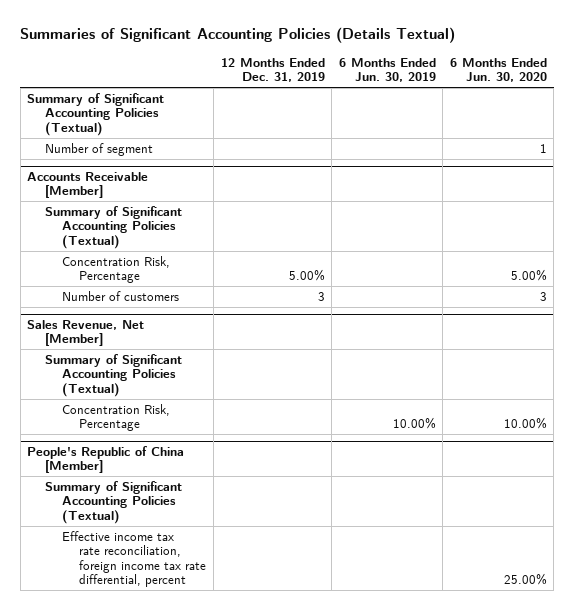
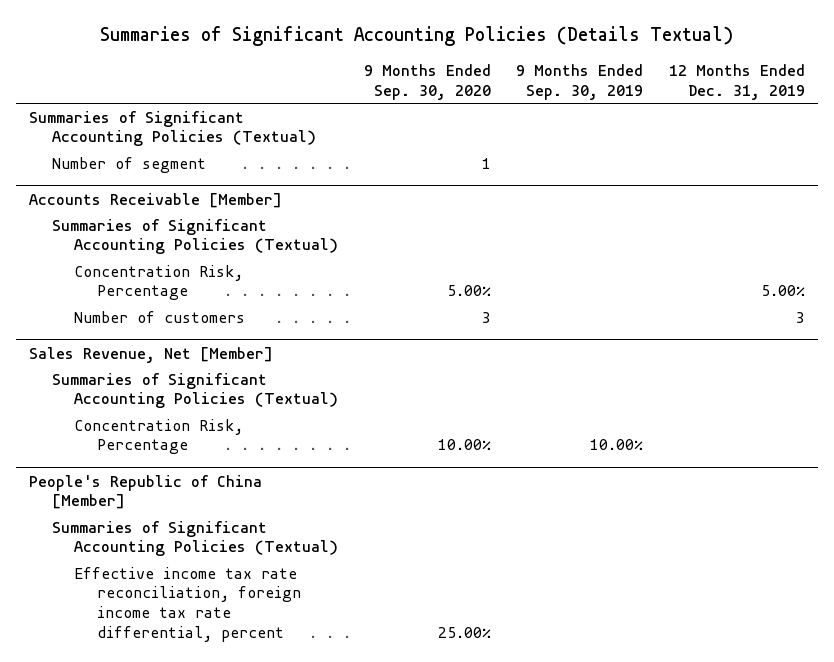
[338,57,436,83] 6 Months Ended Jun. 30, 2019 -> none
[449,57,547,83] 6 Months Ended Jun. 30, 2020 -> none
none -> [363,64,491,100] 9 Months Ended Sep. 30, 2020
none -> [516,64,644,100] 9 Months Ended Sep. 30, 2019
[27,92,165,136] Summary of Significant Accounting Policies (Textual) -> [28,110,316,147] Summaries of Significant Accounting Policies (Textual)
[44,205,182,249] Summary of Significant Accounting Policies (Textual) -> [51,218,339,255] Summaries of Significant Accounting Policies (Textual)
[44,353,182,397] Summary of Significant Accounting Policies (Textual) -> [51,372,339,409] Summaries of Significant Accounting Policies (Textual)
[44,480,182,524] Summary of Significant Accounting Policies (Textual) -> [51,520,339,557] Summaries of Significant Accounting Policies (Textual)

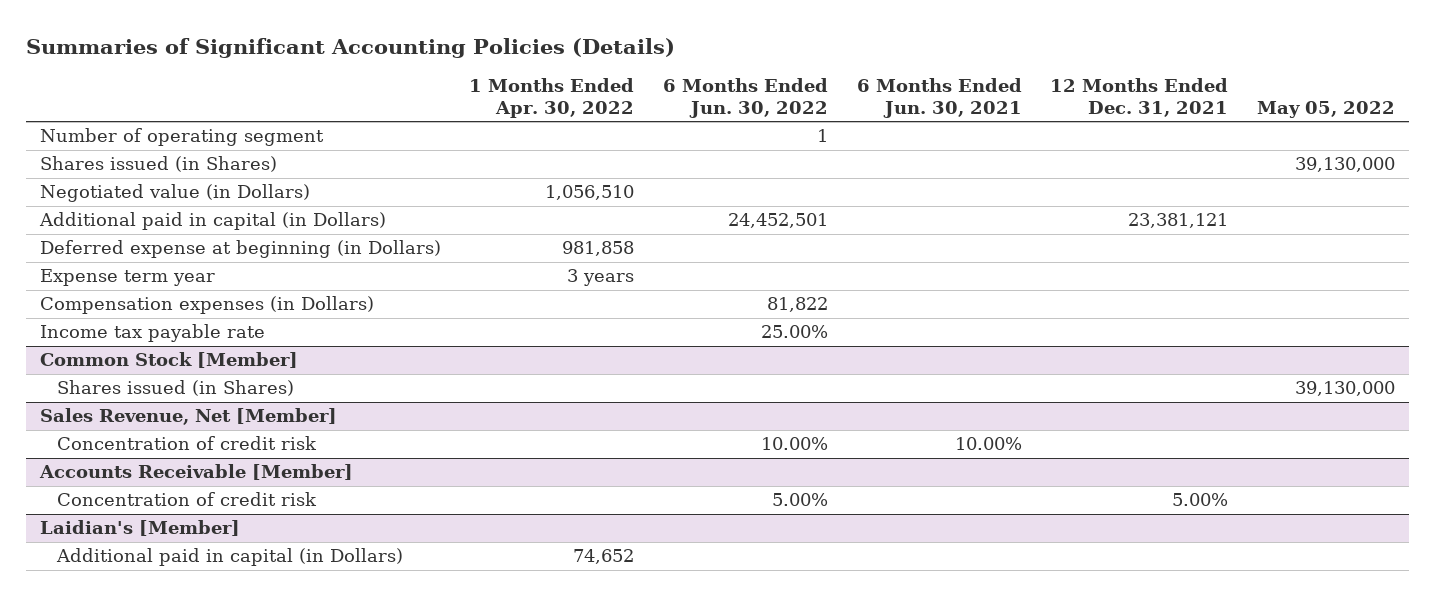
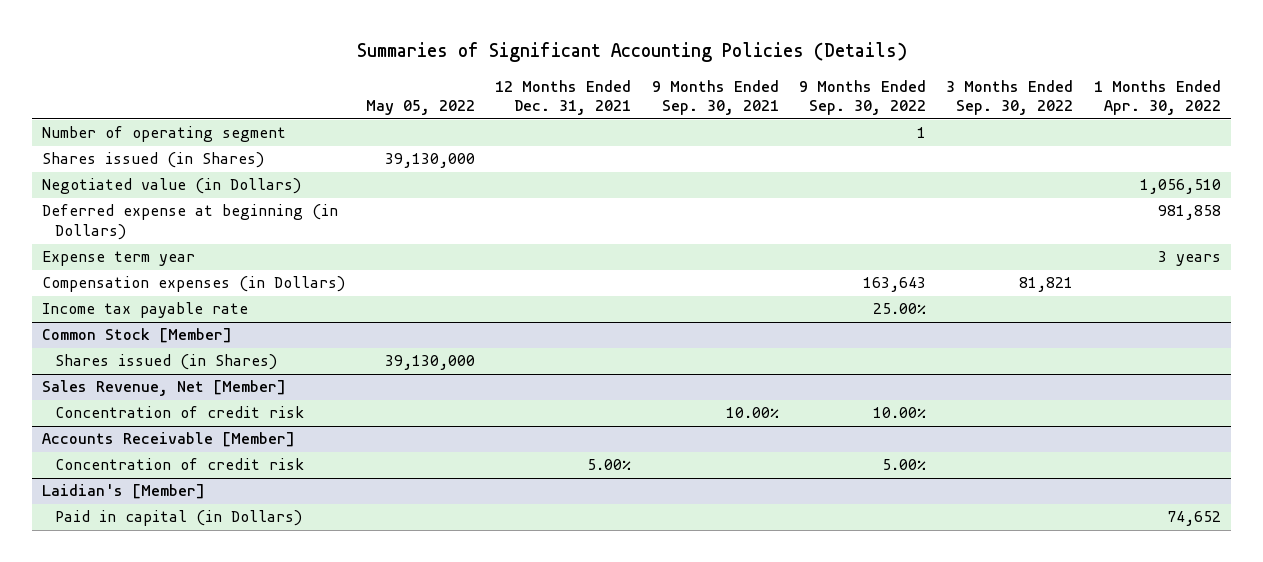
[662,78,828,118] 6 Months Ended Jun. 30, 2022 -> none
[856,78,1022,118] 6 Months Ended Jun. 30, 2021 -> none
none -> [651,79,779,116] 9 Months Ended Sep. 30, 2021
none -> [799,79,927,116] 9 Months Ended Sep. 30, 2022
none -> [946,79,1074,116] 3 Months Ended Sep. 30, 2022
[38,212,386,231] Additional paid in capital (in Dollars) -> none
[56,548,404,567] Additional paid in capital (in Dollars) -> [54,510,302,527] Paid in capital (in Dollars)

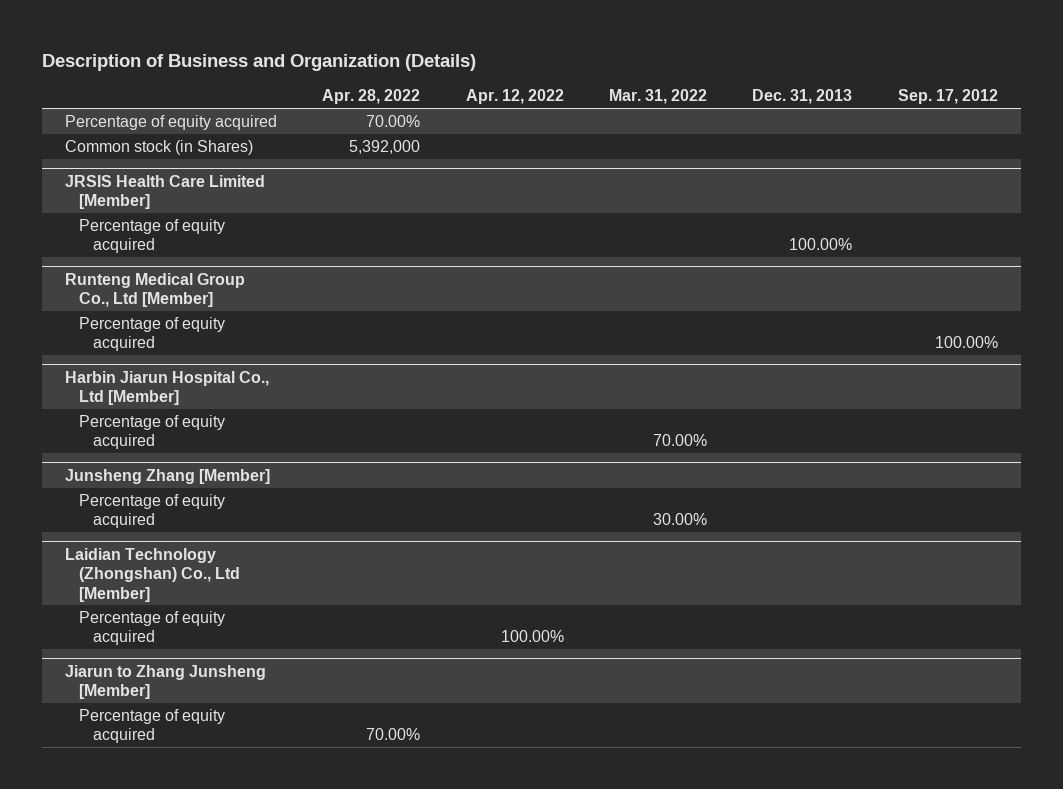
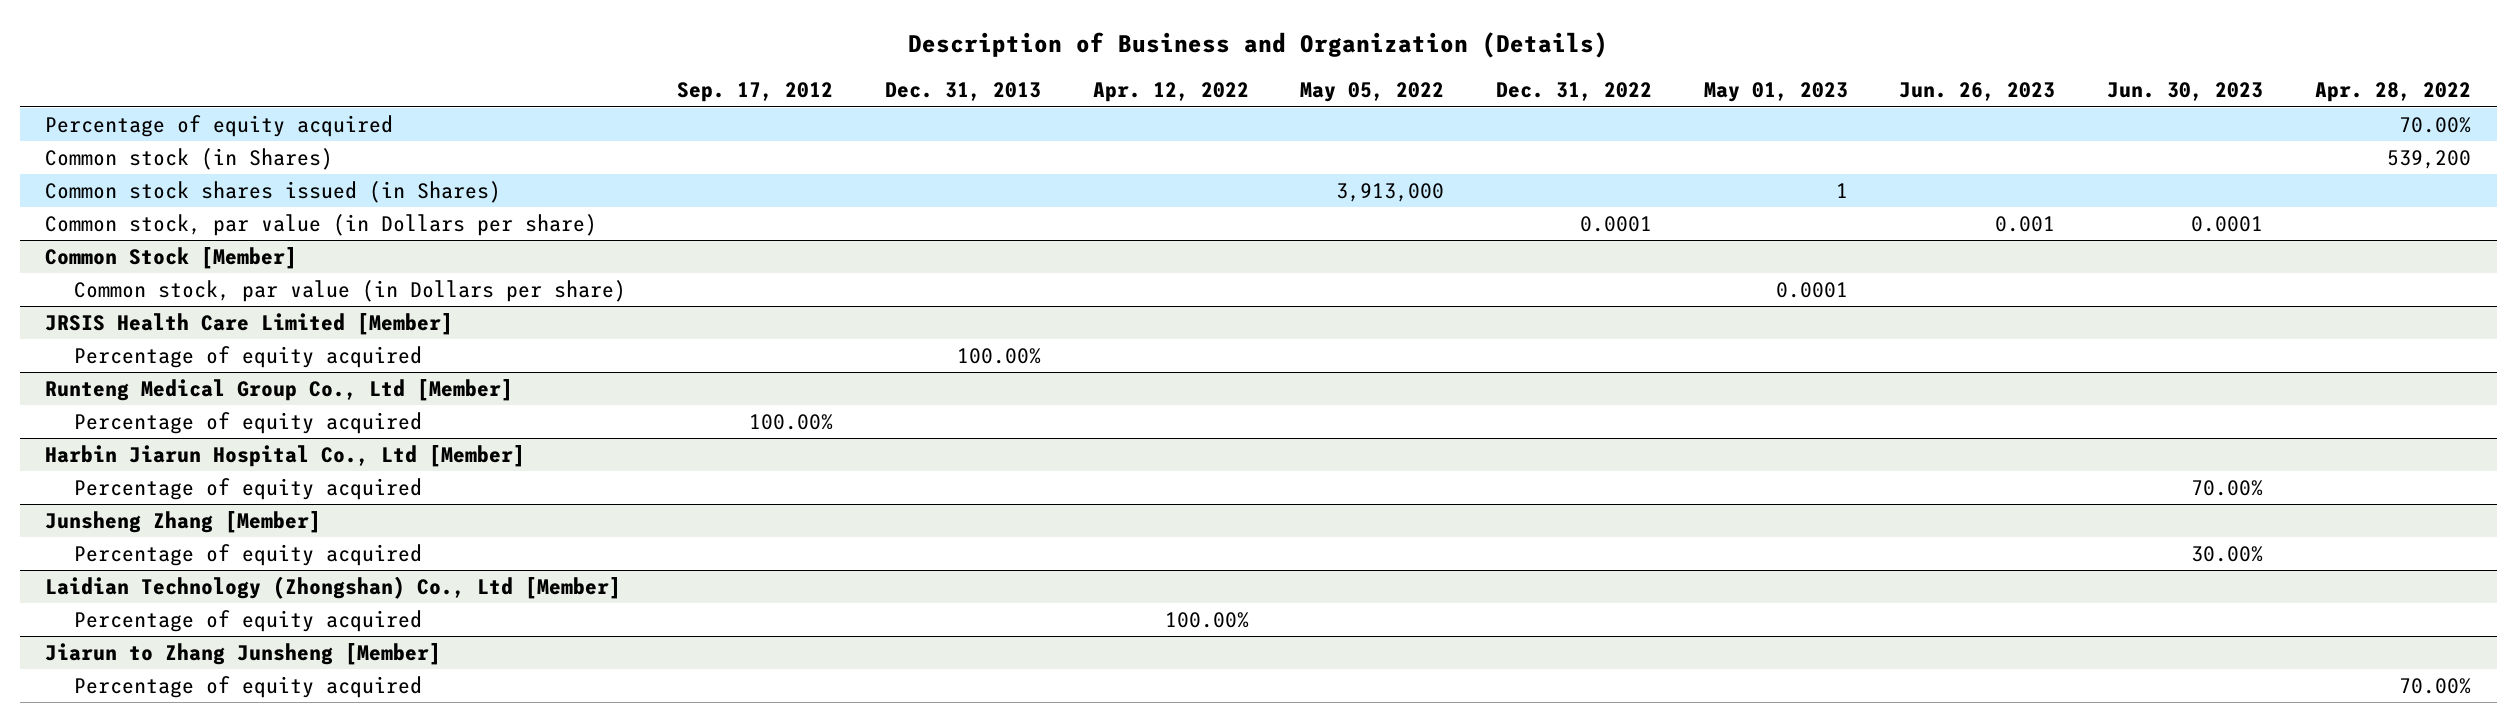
[609,89,708,105] Mar. 31, 2022 -> none
none -> [1300,82,1445,103] May 05, 2022
none -> [1495,82,1652,102] Dec. 31, 2022
none -> [1703,82,1848,103] May 01, 2023
none -> [1899,82,2056,102] Jun. 26, 2023
none -> [2107,82,2264,102] Jun. 30, 2023
[349,139,421,154] 5,392,000 -> [2386,150,2471,170] 539,200
none -> [45,181,502,204] Common stock shares issued (in Shares)
none -> [45,214,598,237] Common stock, par value (in Dollars per share)
none -> [45,247,298,270] Common Stock [Member]
none -> [73,280,626,303] Common stock, par value (in Dollars per share)

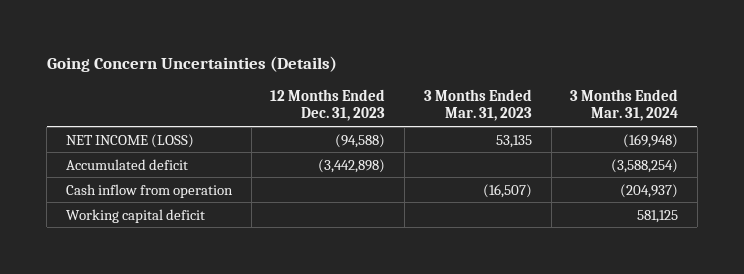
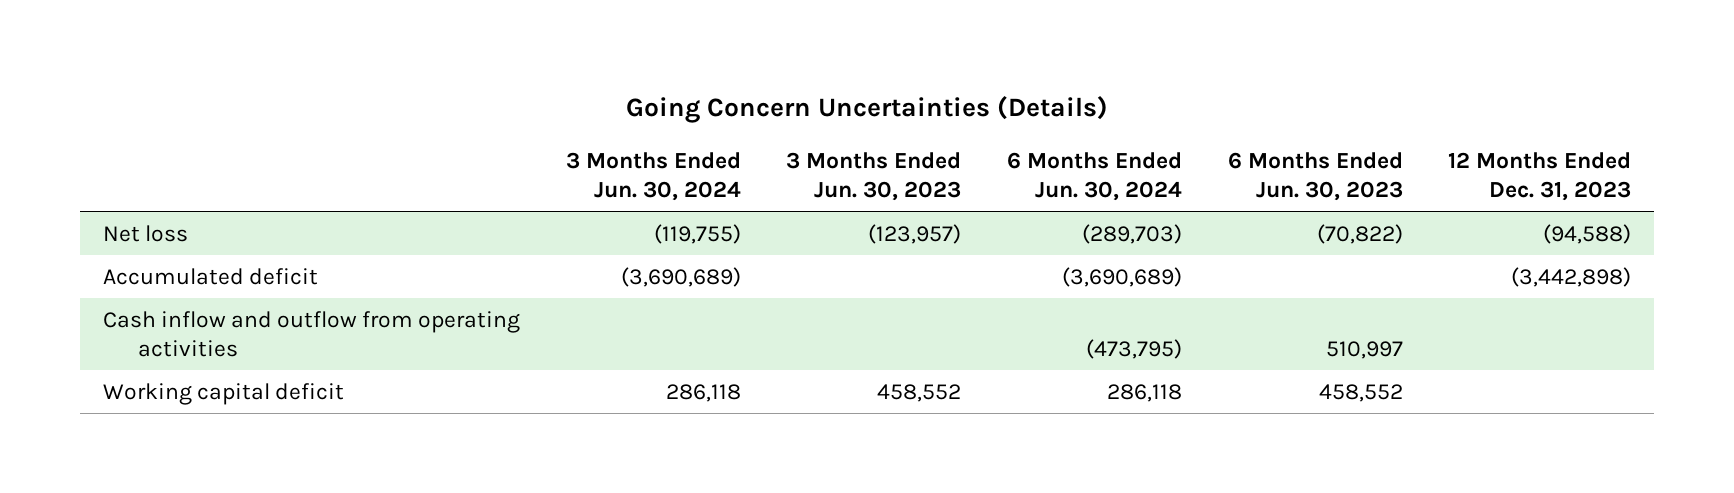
[423,89,532,122] 3 Months Ended Mar. 31, 2023 -> none
[570,89,679,122] 3 Months Ended Mar. 31, 2024 -> none
none -> [565,152,741,202] 3 Months Ended Jun. 30, 2024
none -> [786,152,962,202] 3 Months Ended Jun. 30, 2023
none -> [1007,152,1183,202] 6 Months Ended Jun. 30, 2024
none -> [1227,152,1403,202] 6 Months Ended Jun. 30, 2023
[66,133,195,148] NET INCOME (LOSS) -> [103,224,189,242] Net loss
[66,183,234,198] Cash inflow from operation -> [103,310,521,357] Cash inflow and outflow from operating activities

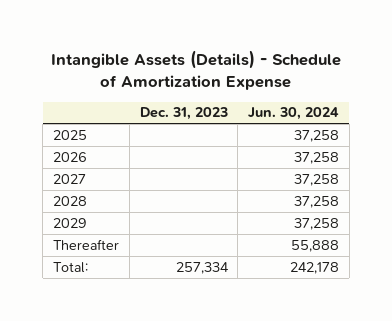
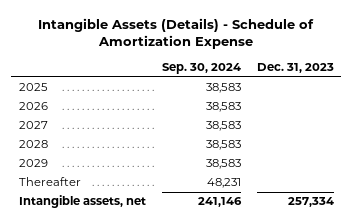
[248,107,340,121] Jun. 30, 2024 -> none
none -> [161,63,241,75] Sep. 30, 2024
[53,261,89,273] Total: -> [18,195,146,209] Intangible assets, net

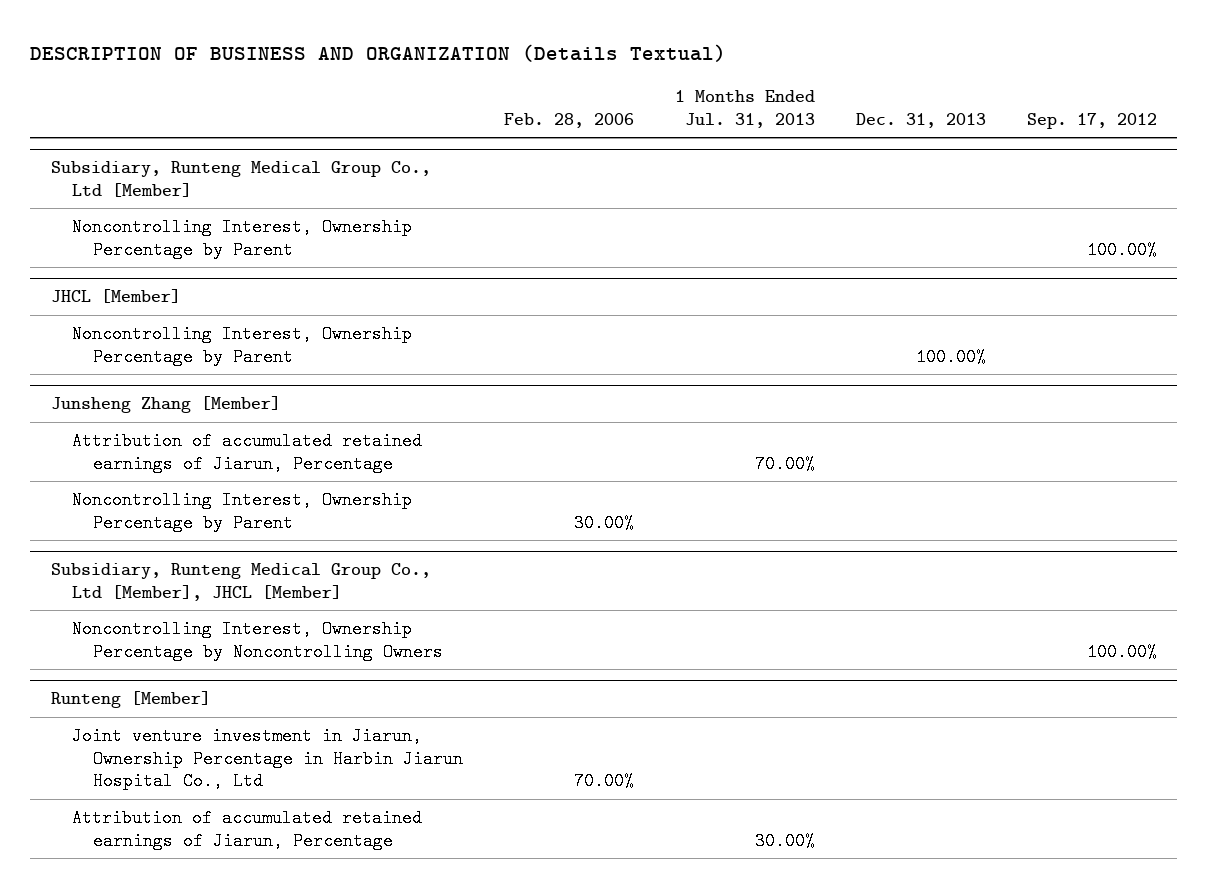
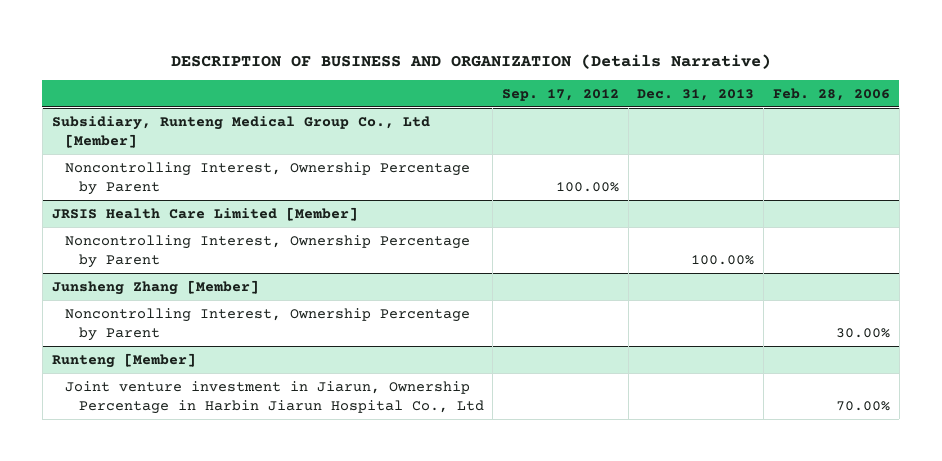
[30,43,727,62] DESCRIPTION OF BUSINESS AND ORGANIZATION (Details Textual) -> [170,53,771,69] DESCRIPTION OF BUSINESS AND ORGANIZATION (Details Narrative)
[674,90,815,128] 1 Months Ended Jul. 31, 2013 -> none
[50,289,181,304] JHCL [Member] -> [51,206,358,221] JRSIS Health Care Limited [Member]
[71,431,422,473] Attribution of accumulated retained earnings of Jiarun, Percentage -> none
[50,563,431,601] Subsidiary, Runteng Medical Group Co., Ltd [Member], JHCL [Member] -> none
[71,619,443,661] Noncontrolling Interest, Ownership Percentage by Noncontrolling Owners -> none
[71,808,422,850] Attribution of accumulated retained earnings of Jiarun, Percentage -> none

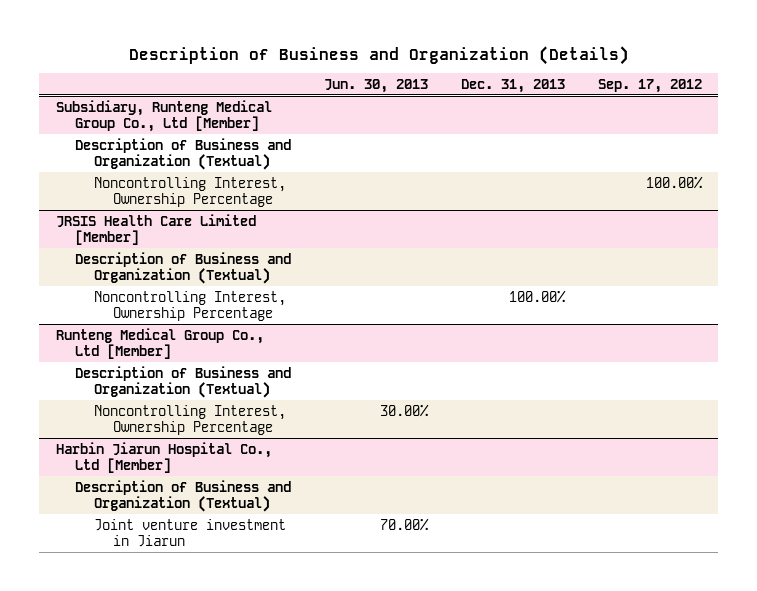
[170,53,771,69] DESCRIPTION OF BUSINESS AND ORGANIZATION (Details Narrative) -> [128,45,629,65] Description of Business and Organization (Details)
[772,87,890,101] Feb. 28, 2006 -> none
none -> [323,78,428,93] Jun. 30, 2013
none -> [74,137,291,170] Description of Business and Organization (Textual)
[65,161,471,195] Noncontrolling Interest, Ownership Percentage by Parent -> [93,176,286,207] Noncontrolling Interest, Ownership Percentage
[51,279,259,295] Junsheng Zhang [Member] -> none
[65,307,471,341] Noncontrolling Interest, Ownership Percentage by Parent -> none
[51,352,196,368] Runteng [Member] -> none
[65,380,484,414] Joint venture investment in Jiarun, Ownership Percentage in Harbin Jiarun Hospital Co., Ltd -> none
none -> [74,251,291,284] Description of Business and Organization (Textual)
[65,234,471,268] Noncontrolling Interest, Ownership Percentage by Parent -> [93,290,286,321] Noncontrolling Interest, Ownership Percentage
none -> [55,327,264,359] Runteng Medical Group Co., Ltd [Member]
none -> [74,365,291,398] Description of Business and Organization (Textual)
none -> [93,404,286,435] Noncontrolling Interest, Ownership Percentage
none -> [55,441,272,473] Harbin Jiarun Hospital Co., Ltd [Member]
none -> [74,479,291,512] Description of Business and Organization (Textual)
none -> [93,518,286,547] Joint venture investment in Jiarun

